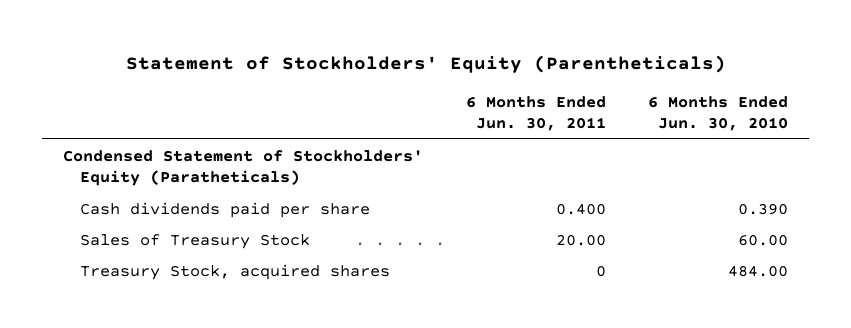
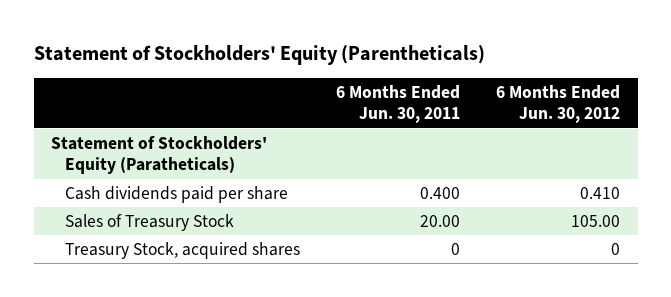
[647,95,788,132] 6 Months Ended Jun. 30, 2010 -> none
none -> [495,84,620,124] 6 Months Ended Jun. 30, 2012
[63,149,424,187] Condensed Statement of Stockholders' Equity (Paratheticals) -> [51,135,268,175] Statement of Stockholders' Equity (Paratheticals)

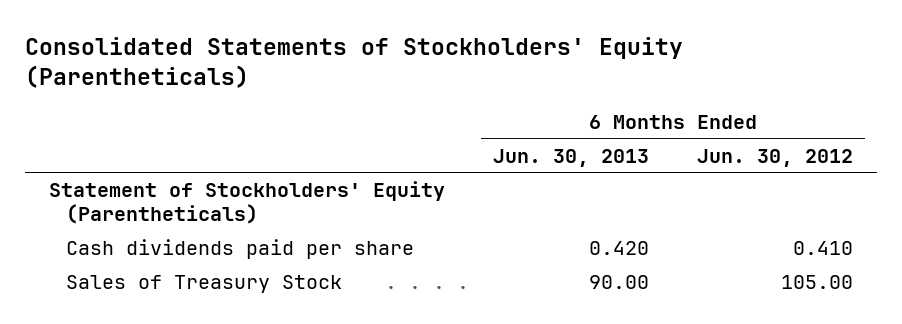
[33,45,485,66] Statement of Stockholders' Equity (Parentheticals) -> [24,37,683,89] Consolidated Statements of Stockholders' Equity (Parentheticals)
[335,84,460,124] 6 Months Ended Jun. 30, 2011 -> none
none -> [492,148,649,167] Jun. 30, 2013
[51,135,268,175] Statement of Stockholders' Equity (Paratheticals) -> [48,180,445,224] Statement of Stockholders' Equity (Parentheticals)
[65,241,301,259] Treasury Stock, acquired shares -> none

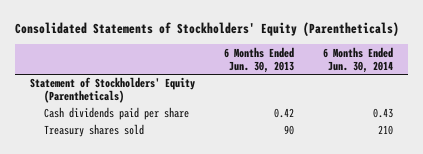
[696,148,853,167] Jun. 30, 2012 -> none
none -> [322,46,393,73] 6 Months Ended Jun. 30, 2014
[65,274,342,293] Sales of Treasury Stock -> none
[588,240,649,255] 0.420 -> [273,108,294,119] 0.42
none -> [44,124,145,138] Treasury shares sold

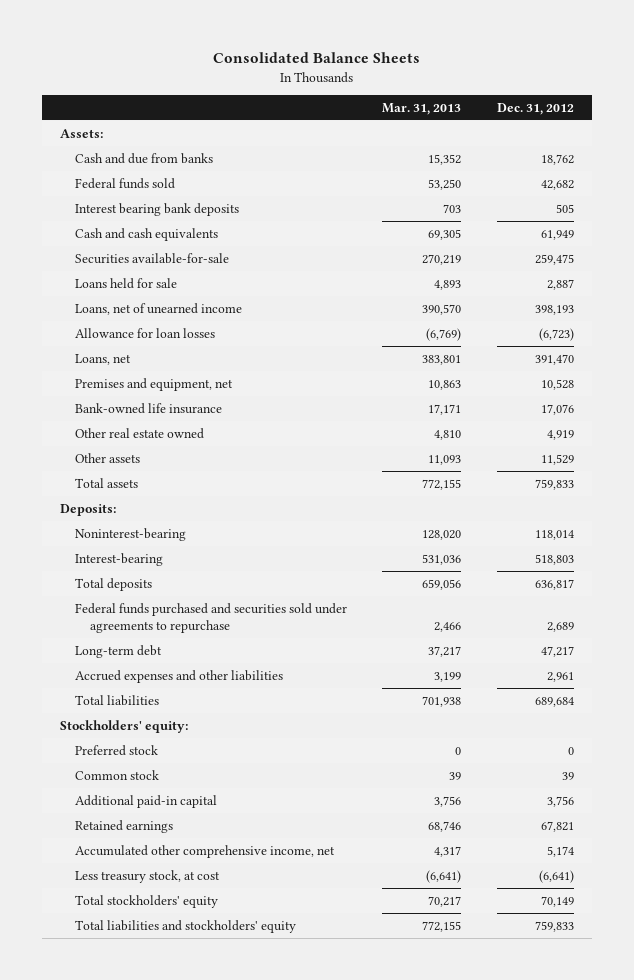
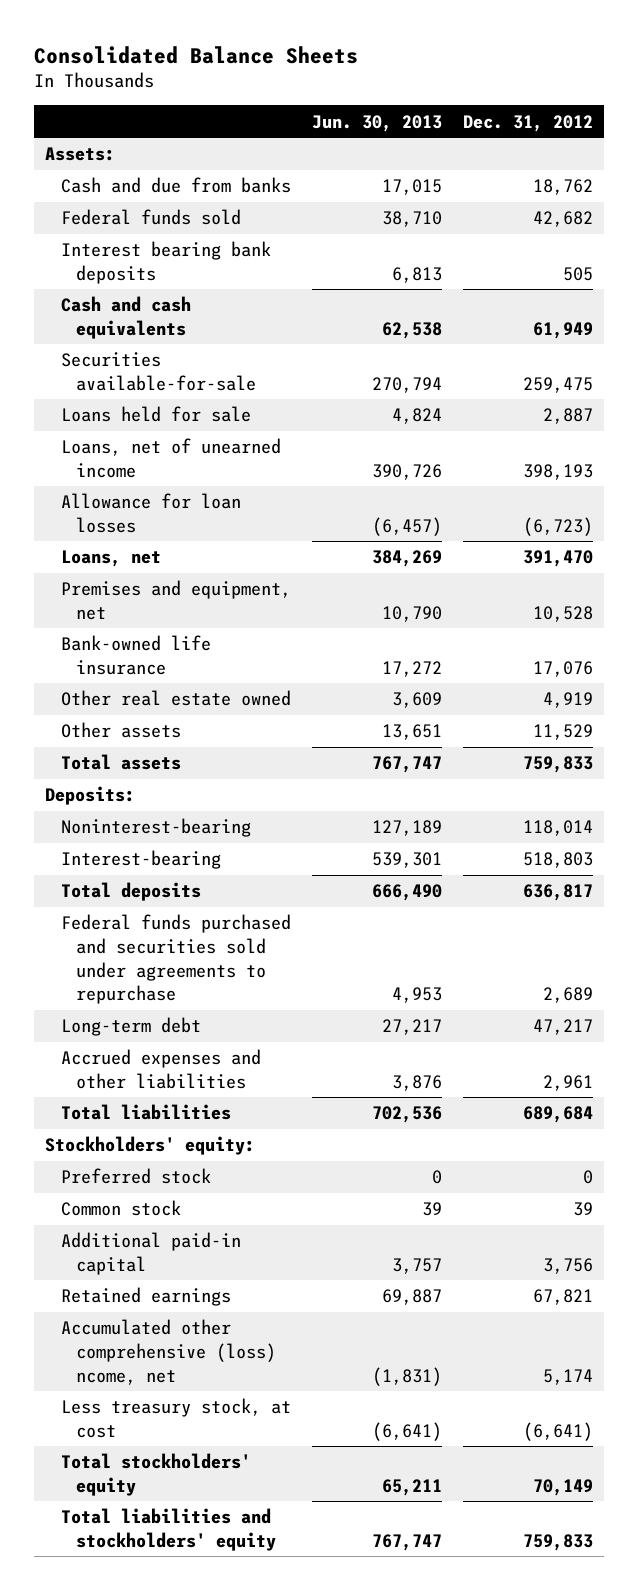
[382,102,462,115] Mar. 31, 2013 -> none
none -> [311,114,442,132] Jun. 30, 2013
[74,844,335,858] Accumulated other comprehensive income, net -> [60,1319,277,1385] Accumulated other comprehensive (loss) ncome, net

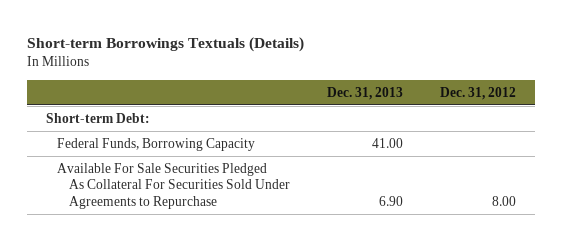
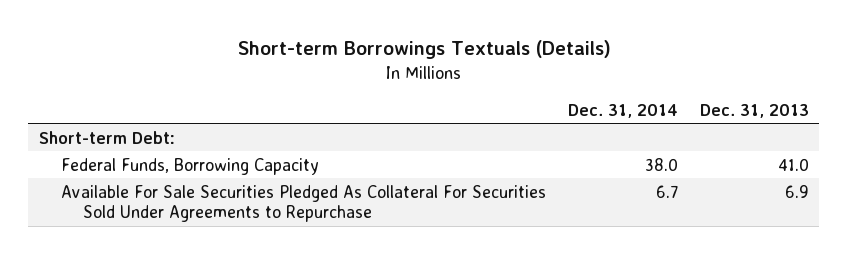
[440,86,517,100] Dec. 31, 2012 -> none
none -> [567,103,678,118] Dec. 31, 2014
[371,137,403,148] 41.00 -> [777,157,809,171] 41.0
[378,195,403,206] 6.90 -> [784,184,809,198] 6.9

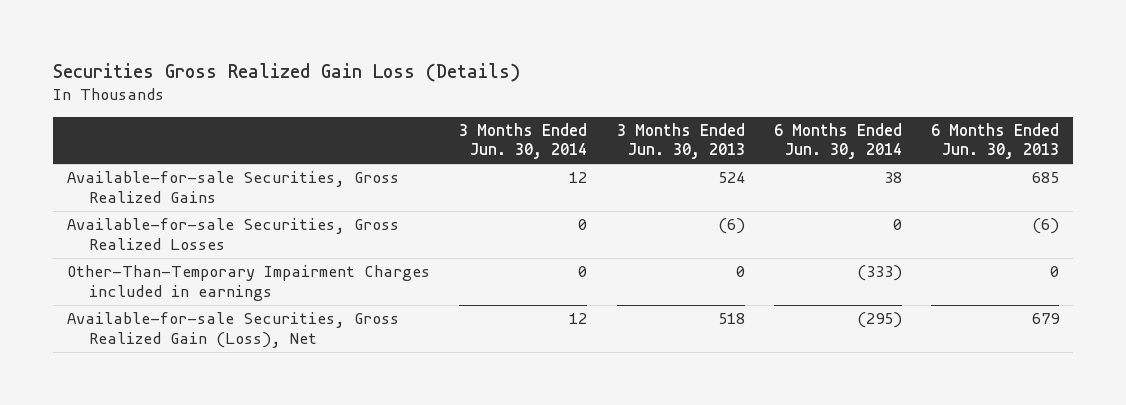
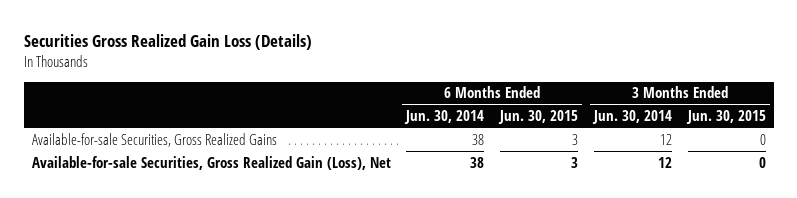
[616,123,745,160] 3 Months Ended Jun. 30, 2013 -> none
[930,123,1059,160] 6 Months Ended Jun. 30, 2013 -> none
none -> [498,110,579,125] Jun. 30, 2015
none -> [685,110,766,125] Jun. 30, 2015
[67,218,400,250] Available-for-sale Securities, Gross Realized Losses -> none
[67,265,431,301] Other-Than-Temporary Impairment Charges included in earnings -> none
[856,312,902,329] (295) -> [470,156,485,168] 38

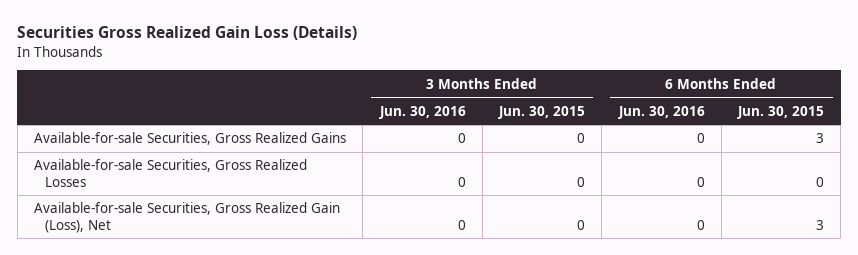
[404,110,485,125] Jun. 30, 2014 -> none
[591,110,672,125] Jun. 30, 2014 -> none
none -> [378,105,466,119] Jun. 30, 2016
none -> [617,105,705,119] Jun. 30, 2016
none -> [34,159,308,187] Available-for-sale Securities, Gross Realized Losses

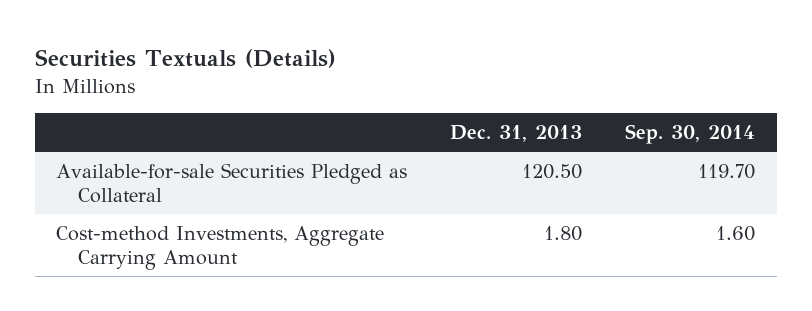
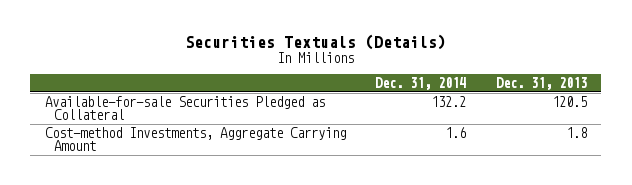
[625,123,756,144] Sep. 30, 2014 -> none
none -> [375,77,467,91] Dec. 31, 2014
[522,163,583,179] 120.50 -> [551,95,587,107] 120.5
[544,225,583,241] 1.80 -> [565,126,587,138] 1.8

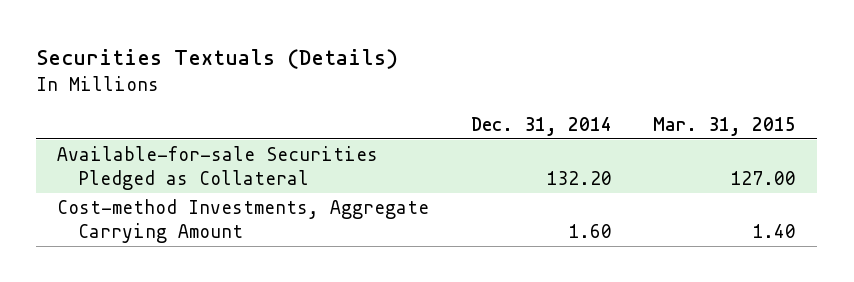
[495,77,587,91] Dec. 31, 2013 -> none
none -> [653,116,797,136] Mar. 31, 2015
[431,95,467,107] 132.2 -> [545,170,612,185] 132.20
[445,126,467,138] 1.6 -> [567,223,612,238] 1.60

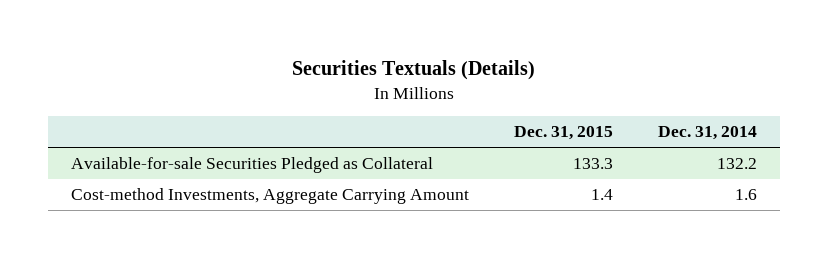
[653,116,797,136] Mar. 31, 2015 -> none
none -> [513,126,613,141] Dec. 31, 2015
[545,170,612,185] 132.20 -> [716,158,757,170] 132.2
[567,223,612,238] 1.60 -> [734,189,757,201] 1.6

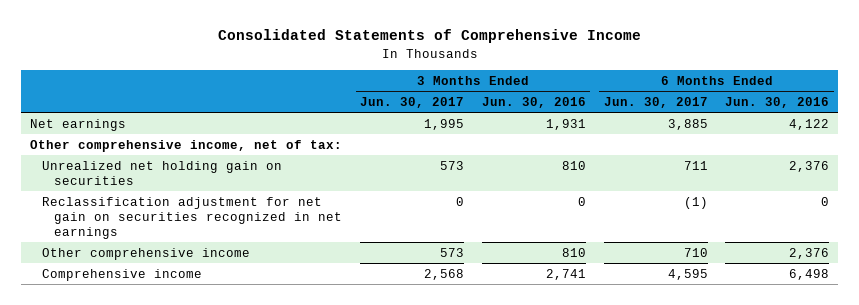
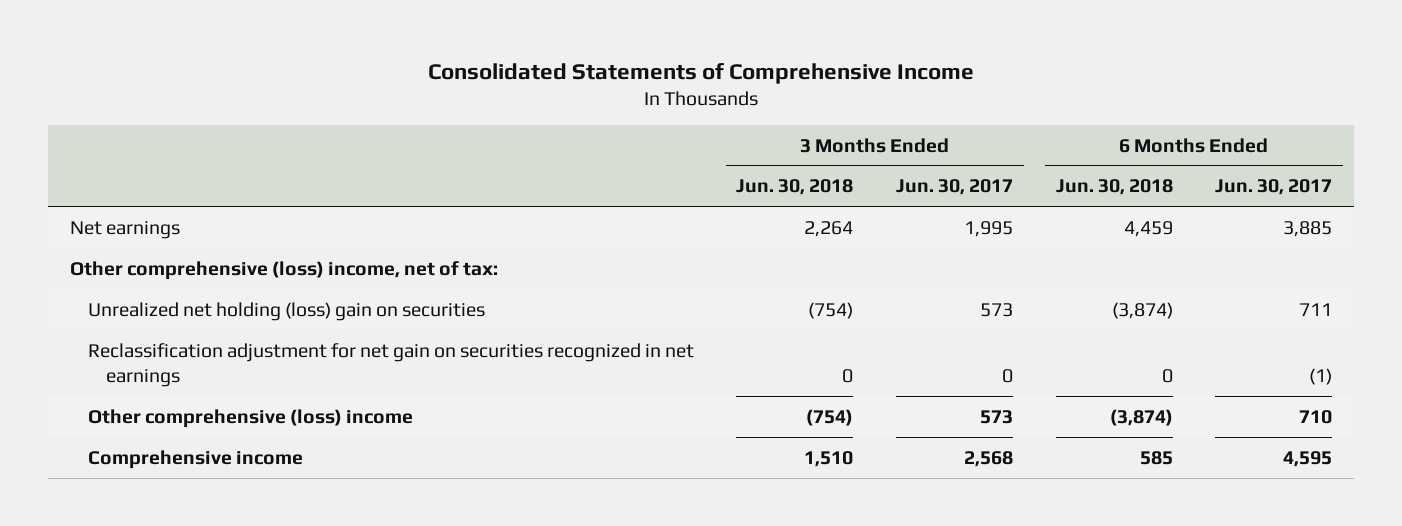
[481,96,586,108] Jun. 30, 2016 -> none
[725,96,830,108] Jun. 30, 2016 -> none
none -> [736,179,854,196] Jun. 30, 2018
none -> [1055,179,1173,196] Jun. 30, 2018
[29,139,342,152] Other comprehensive income, net of tax: -> [69,260,498,280] Other comprehensive (loss) income, net of tax:
[41,160,282,185] Unrealized net holding gain on securities -> [87,301,485,321] Unrealized net holding (loss) gain on securities
[41,247,250,260] Other comprehensive income -> [87,408,413,428] Other comprehensive (loss) income

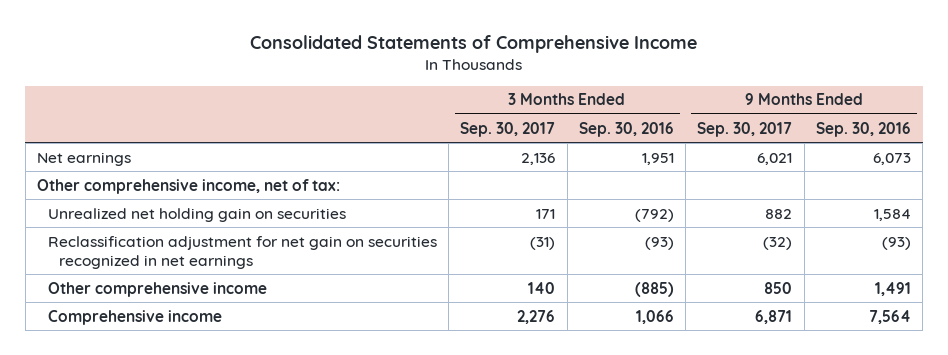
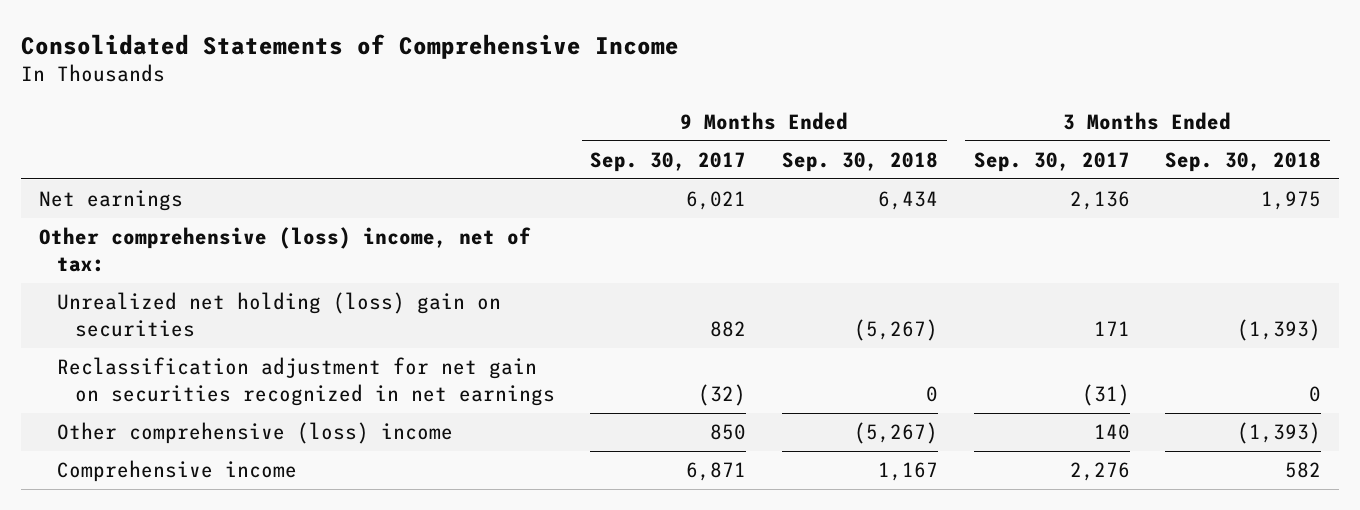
[578,121,674,137] Sep. 30, 2016 -> none
[815,121,911,137] Sep. 30, 2016 -> none
none -> [782,152,939,173] Sep. 30, 2018
none -> [1165,152,1322,173] Sep. 30, 2018
[37,178,341,194] Other comprehensive income, net of tax: -> [39,227,532,272] Other comprehensive (loss) income, net of tax:
[47,207,346,222] Unrealized net holding gain on securities -> [57,292,502,337] Unrealized net holding (loss) gain on securities
[47,281,267,297] Other comprehensive income -> [57,422,454,445] Other comprehensive (loss) income

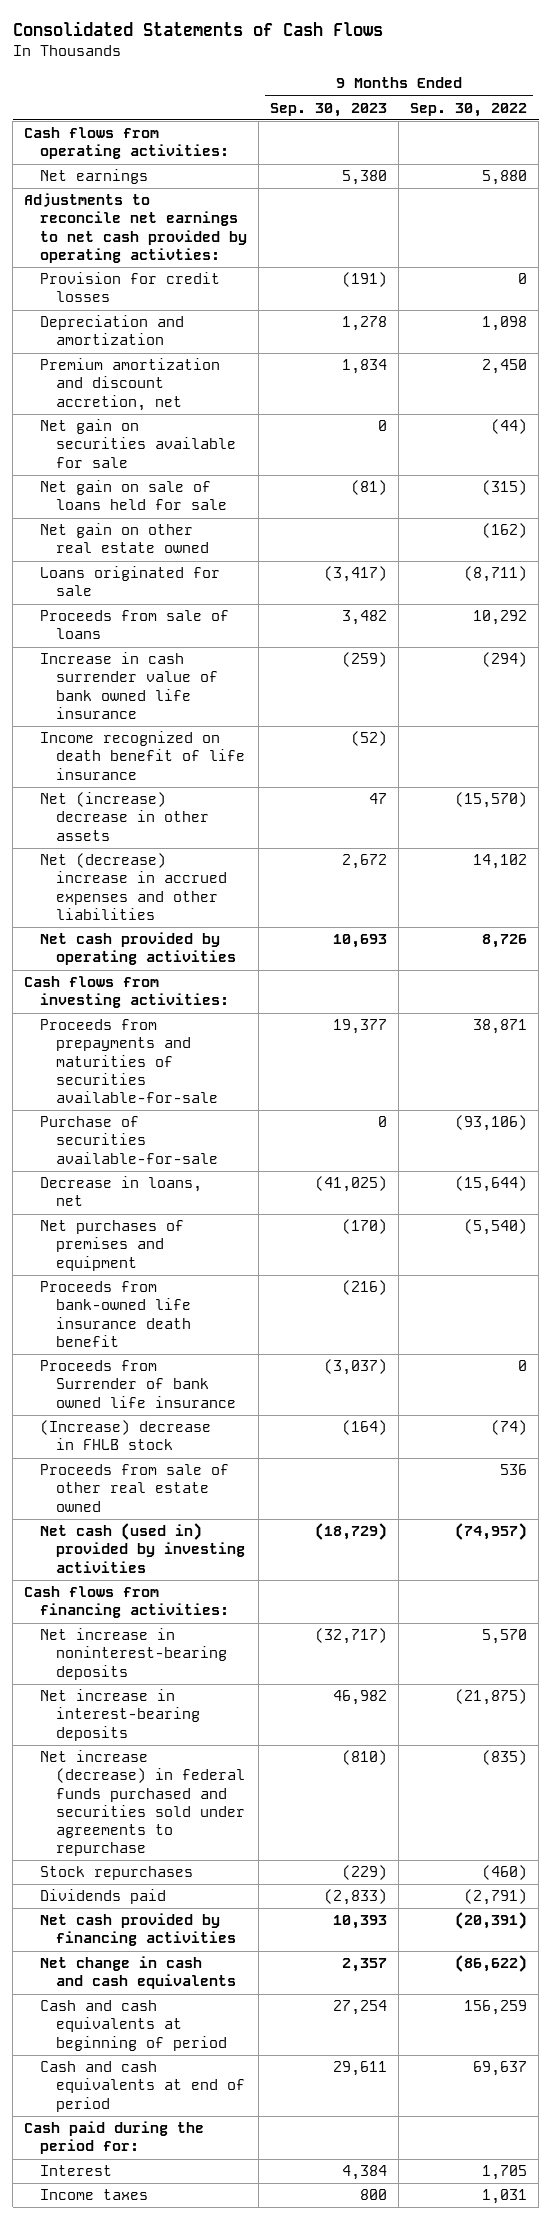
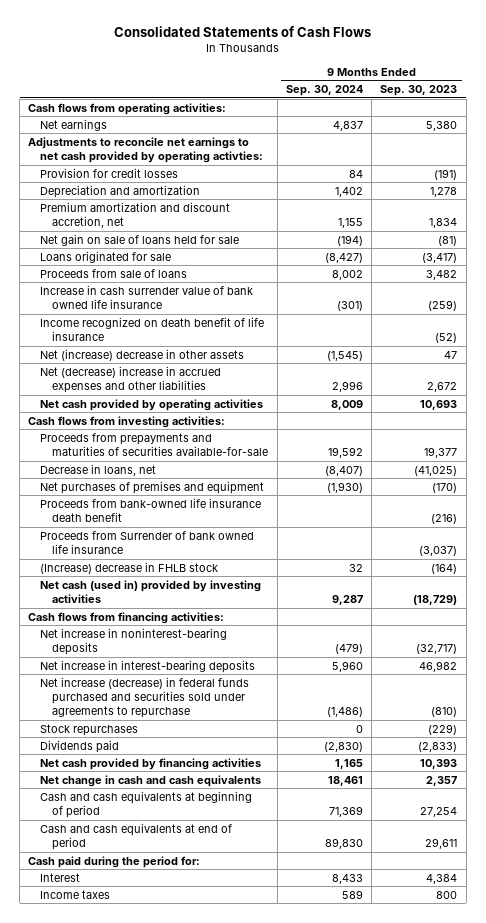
[410,102,528,117] Sep. 30, 2022 -> none
none -> [285,85,363,97] Sep. 30, 2024
[40,419,237,468] Net gain on securities available for sale -> none
[40,523,210,554] Net gain on other real estate owned -> none
[40,1116,219,1164] Purchase of securities available-for-sale -> none
[40,1464,230,1512] Proceeds from sale of other real estate owned -> none

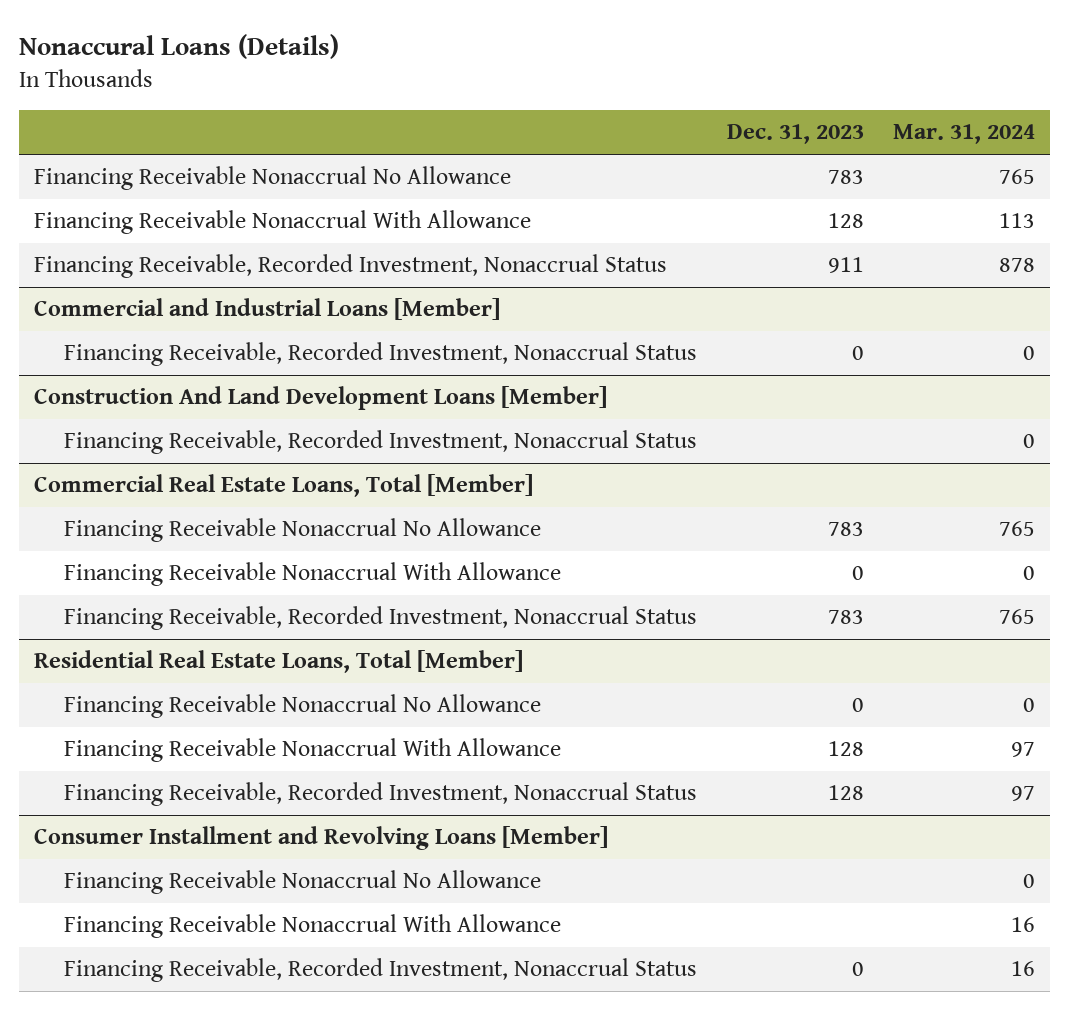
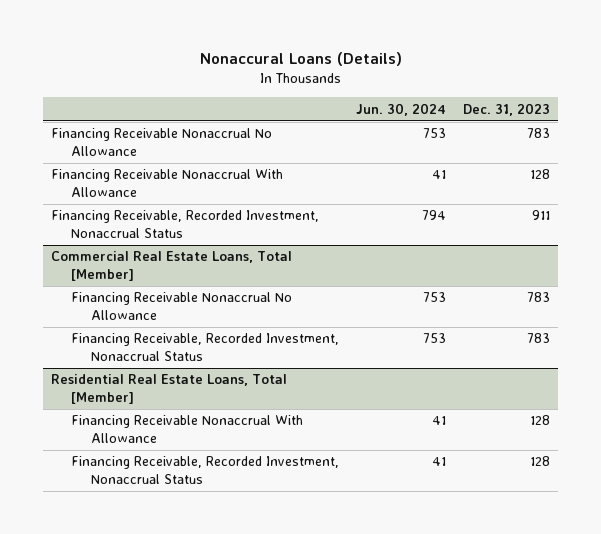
[893,124,1036,145] Mar. 31, 2024 -> none
none -> [355,102,446,116] Jun. 30, 2024
[34,298,501,321] Commercial and Industrial Loans [Member] -> none
[64,342,698,367] Financing Receivable, Recorded Investment, Nonaccrual Status -> none
[34,386,608,411] Construction And Land Development Loans [Member] -> none
[64,430,698,455] Financing Receivable, Recorded Investment, Nonaccrual Status -> none
[64,562,562,587] Financing Receivable Nonaccrual With Allowance -> none
[64,694,542,719] Financing Receivable Nonaccrual No Allowance -> none
[34,826,609,851] Consumer Installment and Revolving Loans [Member] -> none
[64,870,542,895] Financing Receivable Nonaccrual No Allowance -> none
[64,914,562,939] Financing Receivable Nonaccrual With Allowance -> none
[64,958,698,983] Financing Receivable, Recorded Investment, Nonaccrual Status -> none

